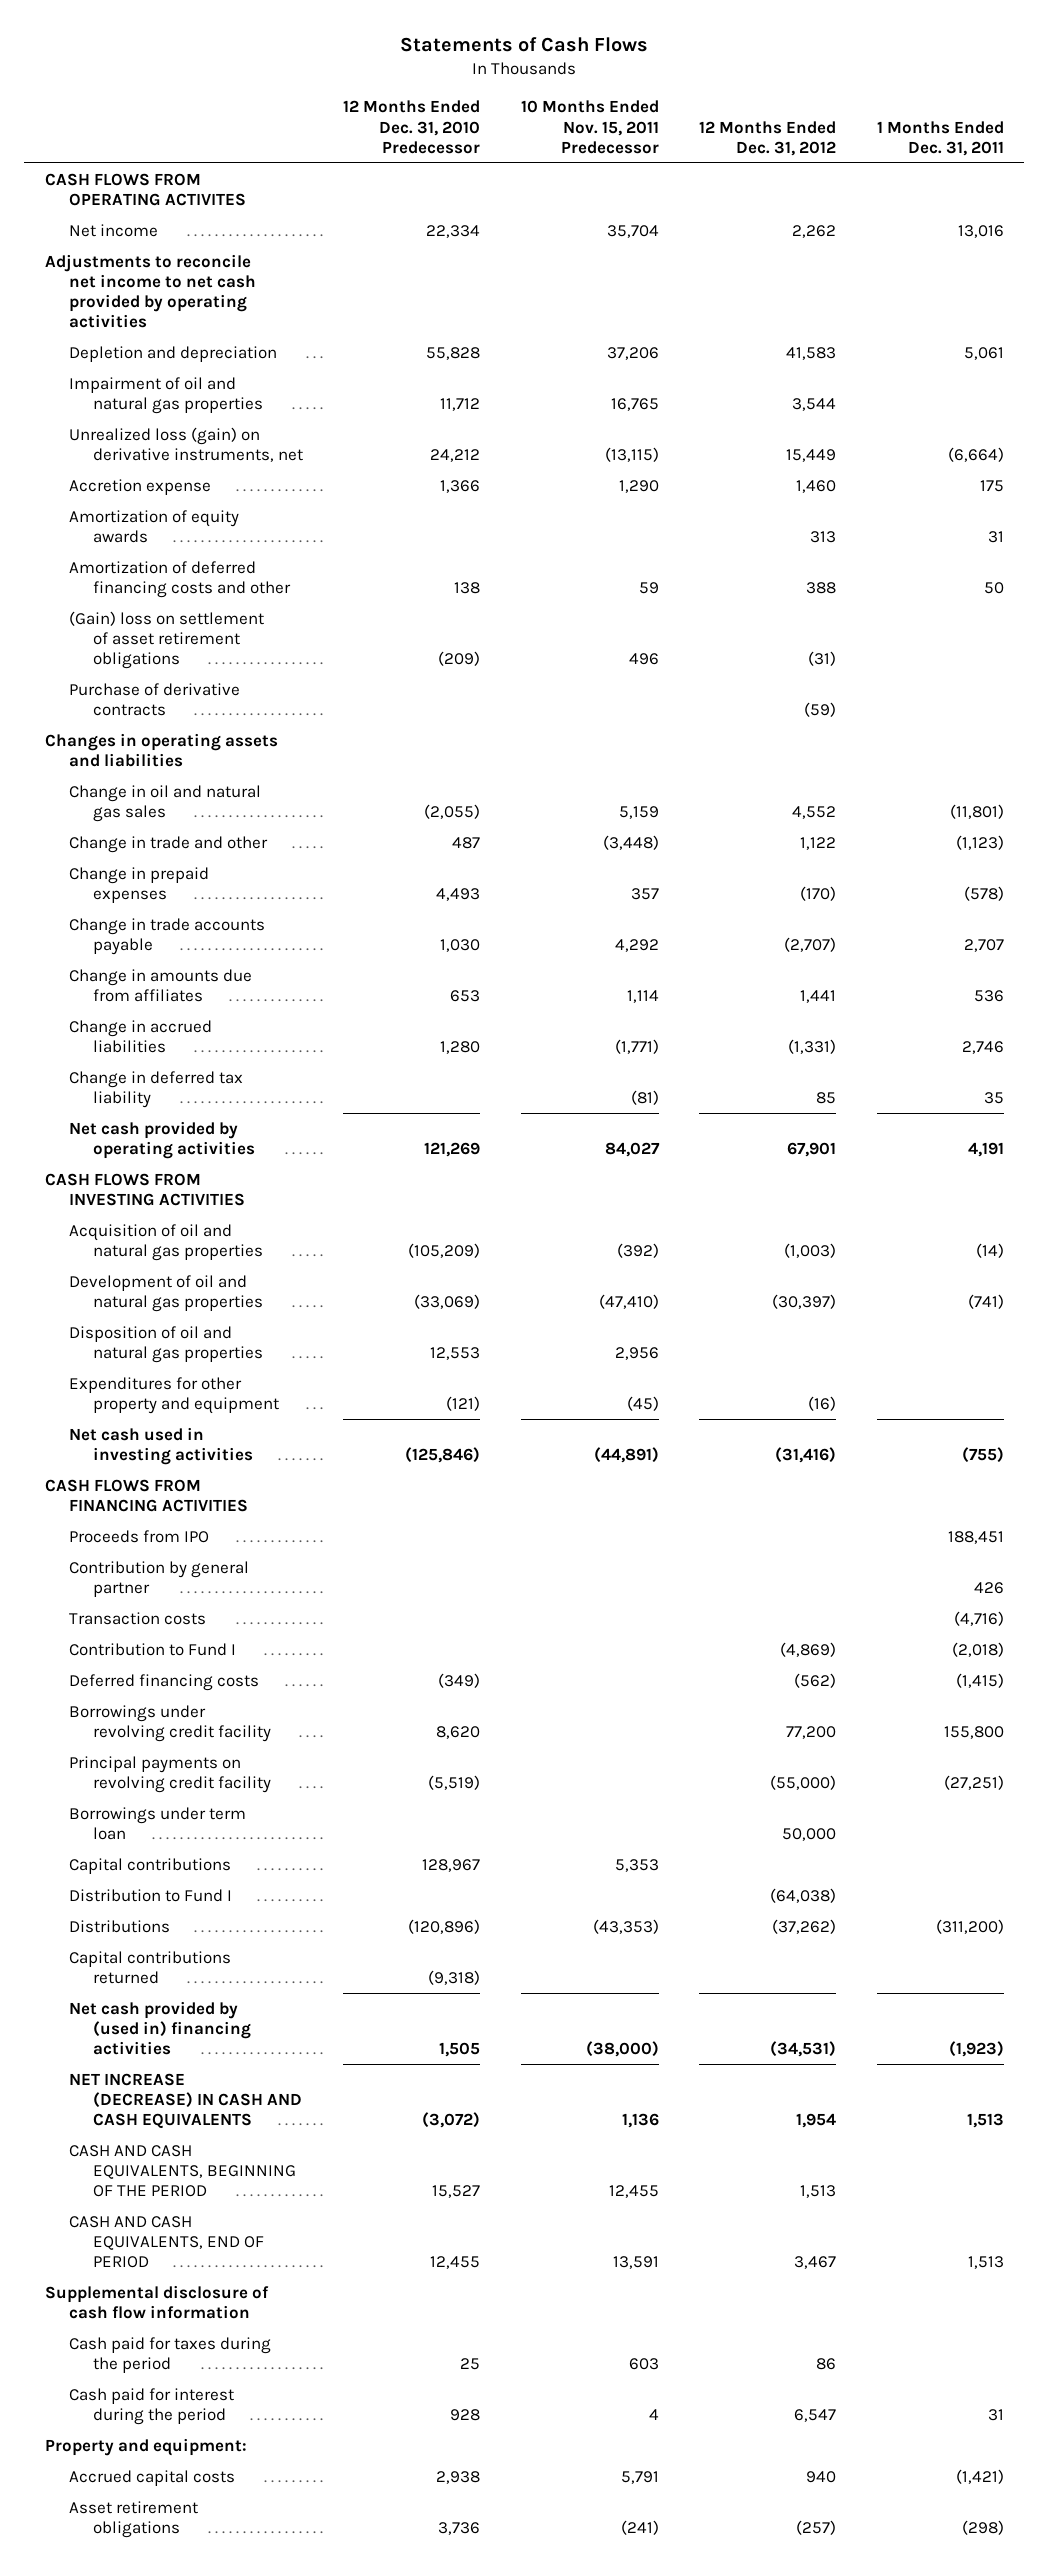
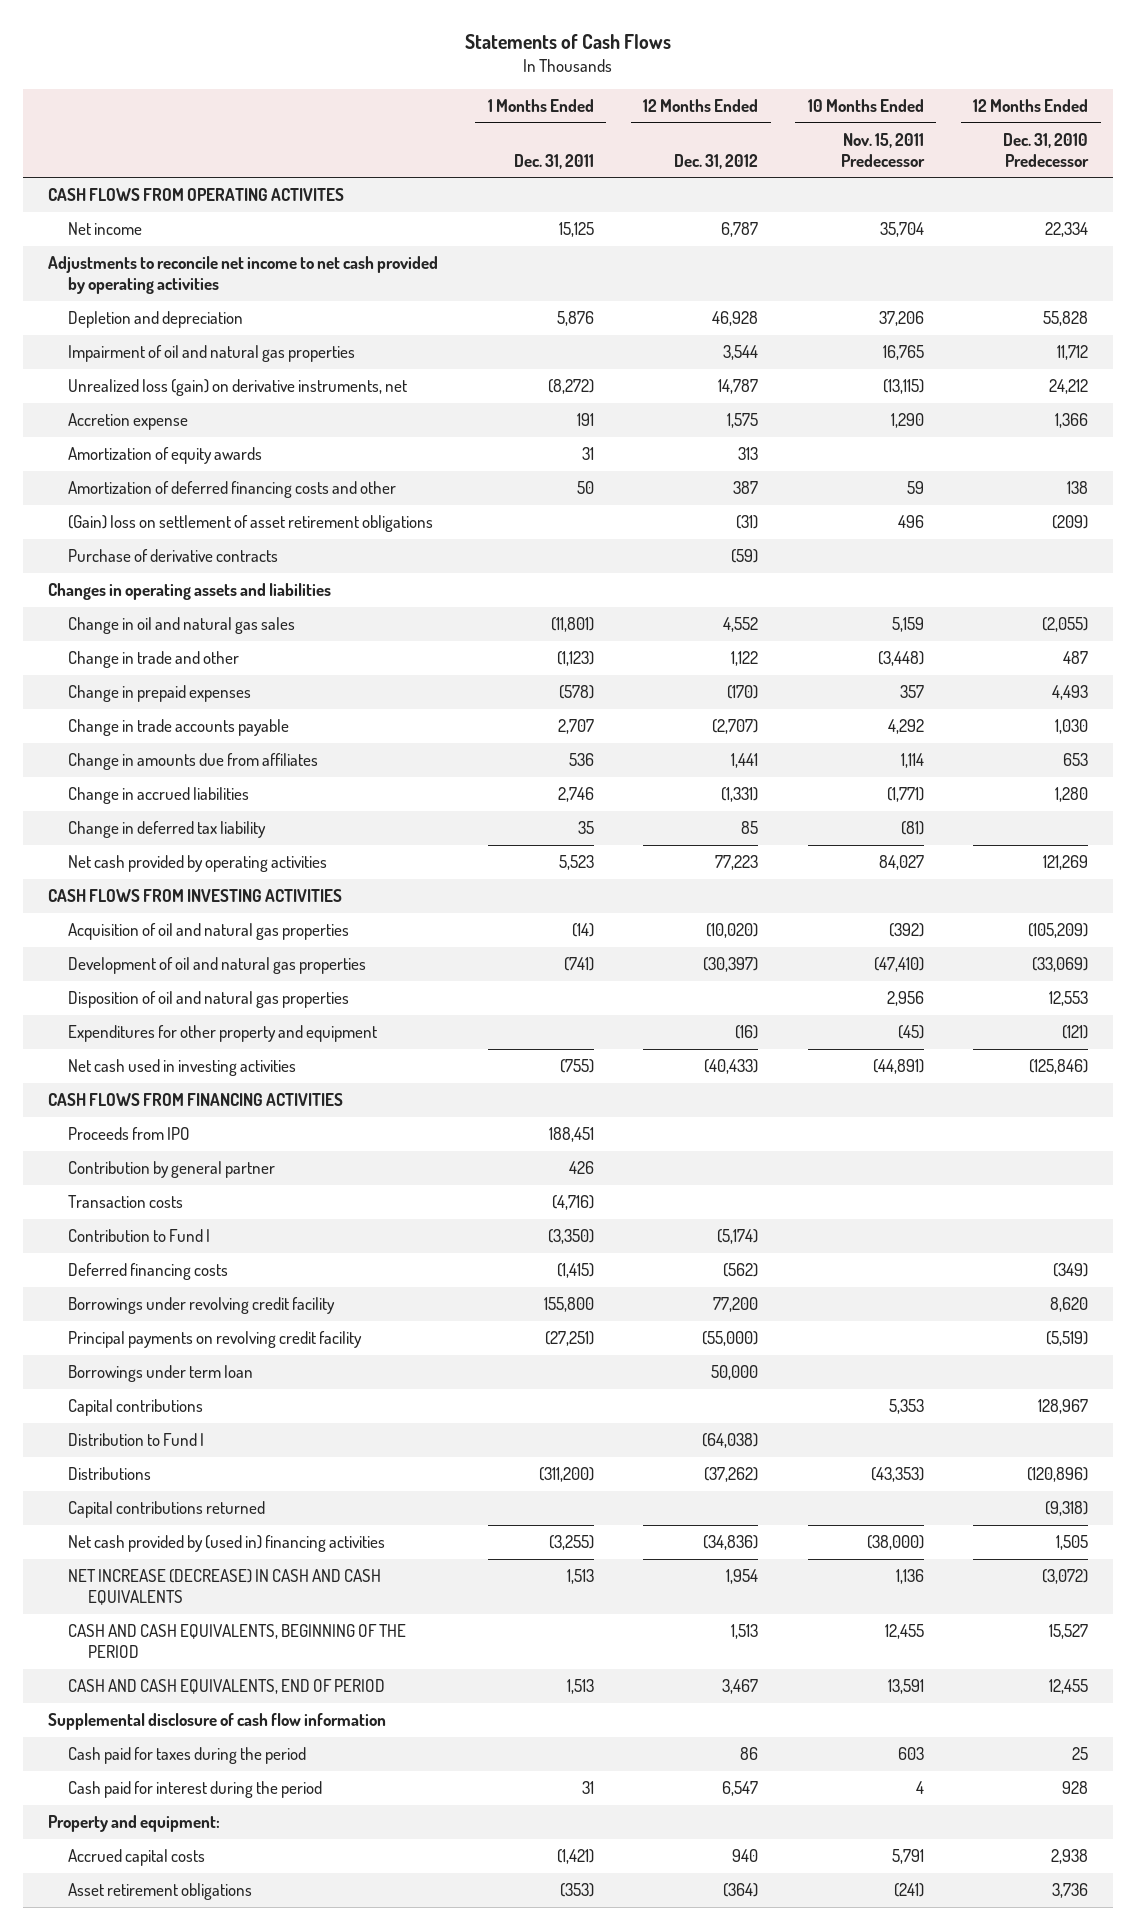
[792,224,837,238] 2,262 -> [721,221,759,237] 6,787
[957,224,1004,238] 13,016 -> [558,221,594,237] 15,125
[786,346,837,360] 41,583 -> [712,310,759,326] 46,928
[963,346,1004,360] 5,061 -> [556,310,594,326] 5,876
[786,449,837,463] 15,449 -> [718,378,759,394] 14,787
[947,447,1004,463] (6,664) -> [547,378,594,394] (8,272)
[796,479,837,493] 1,460 -> [727,412,759,428] 1,575
[979,479,1004,492] 175 -> [576,412,594,426] 191
[806,582,837,595] 388 -> [733,480,759,494] 387
[787,1142,837,1158] 67,901 -> [715,854,759,870] 77,223
[967,1142,1004,1158] 4,191 -> [558,854,594,870] 5,523
[784,1243,837,1259] (1,003) -> [706,922,759,938] (10,020)
[775,1447,837,1464] (31,416) -> [704,1058,759,1074] (40,433)
[780,1641,837,1657] (4,869) -> [717,1228,759,1244] (5,174)
[951,1641,1004,1657] (2,018) -> [547,1228,594,1244] (3,350)
[770,2041,837,2058] (34,531) -> [703,1534,759,1550] (34,836)
[948,2041,1004,2058] (1,923) -> [548,1534,594,1550] (3,255)
[796,2520,837,2536] (257) -> [723,1882,759,1897] (364)
[961,2520,1004,2536] (298) -> [559,1882,594,1897] (353)

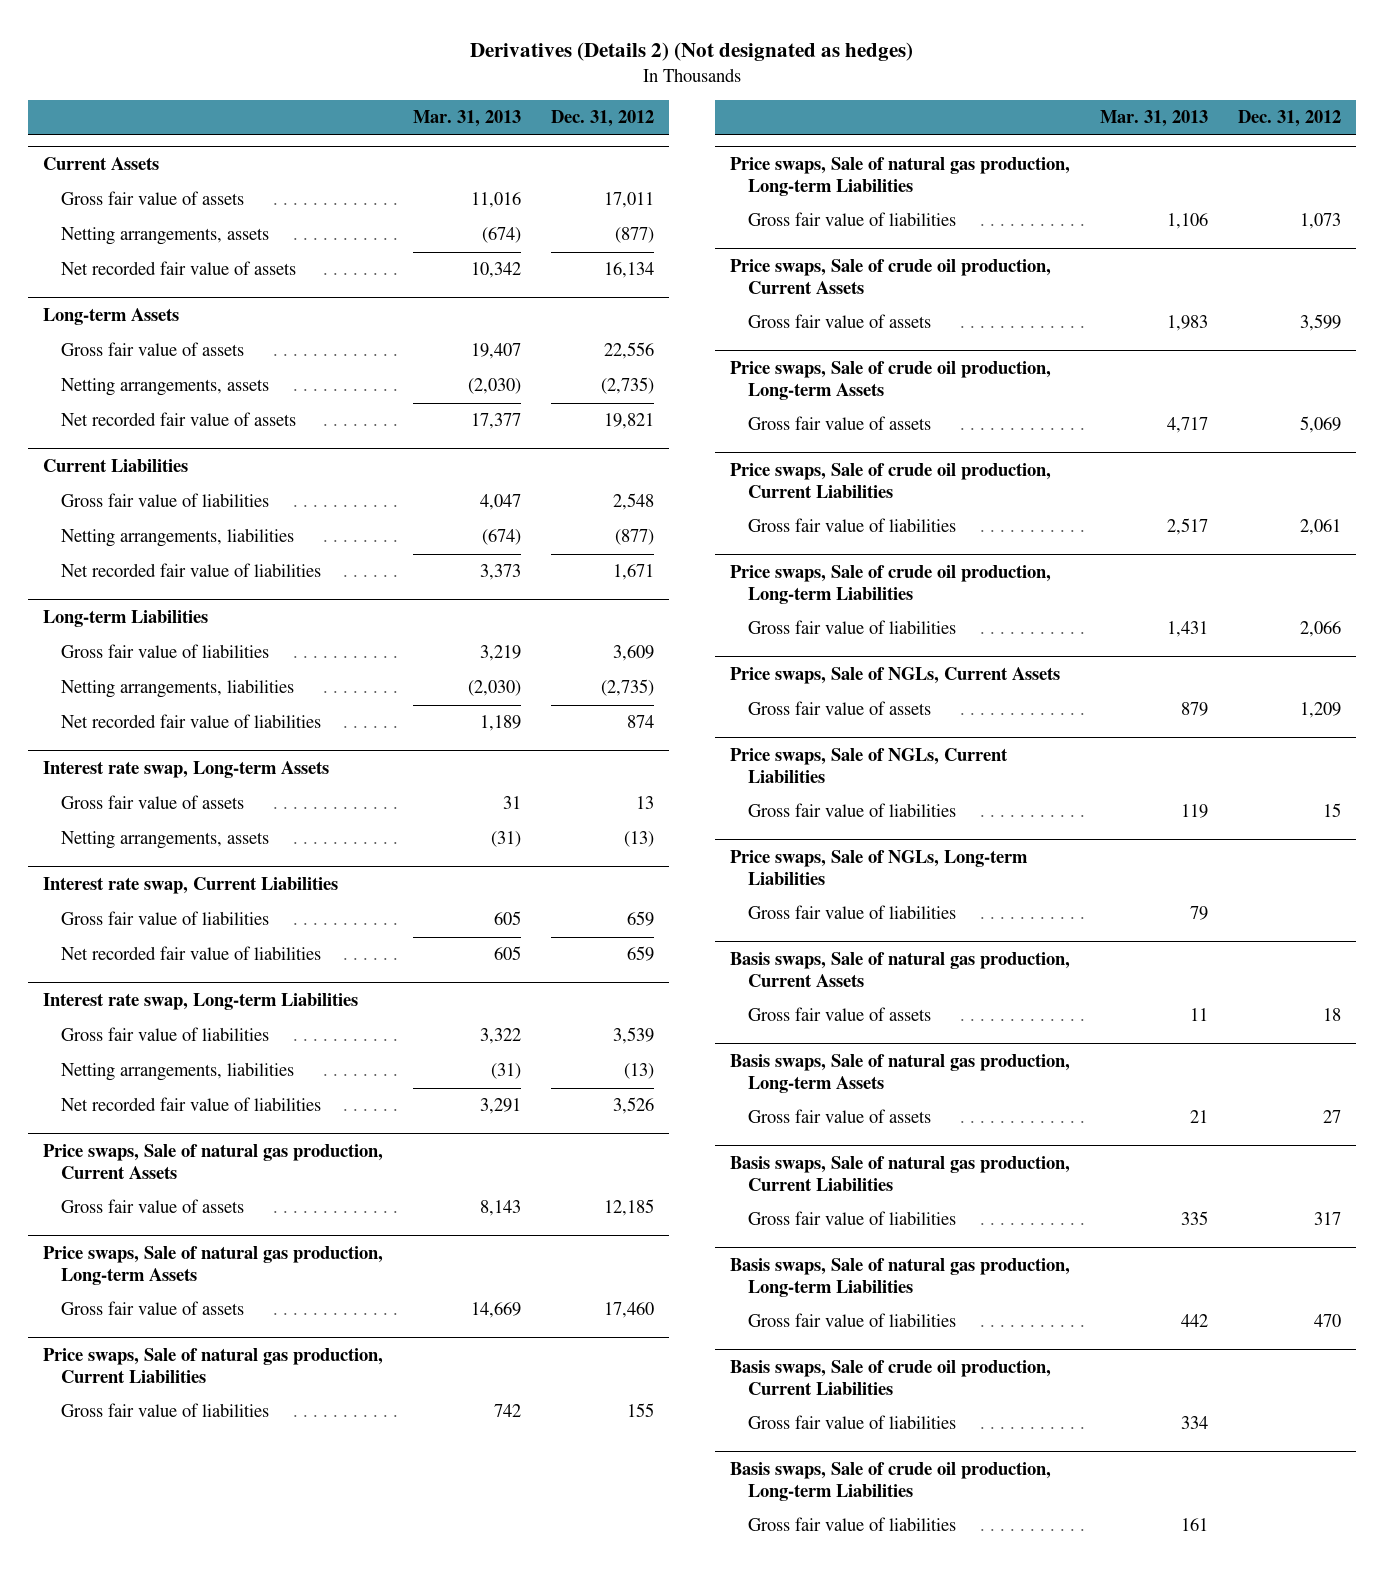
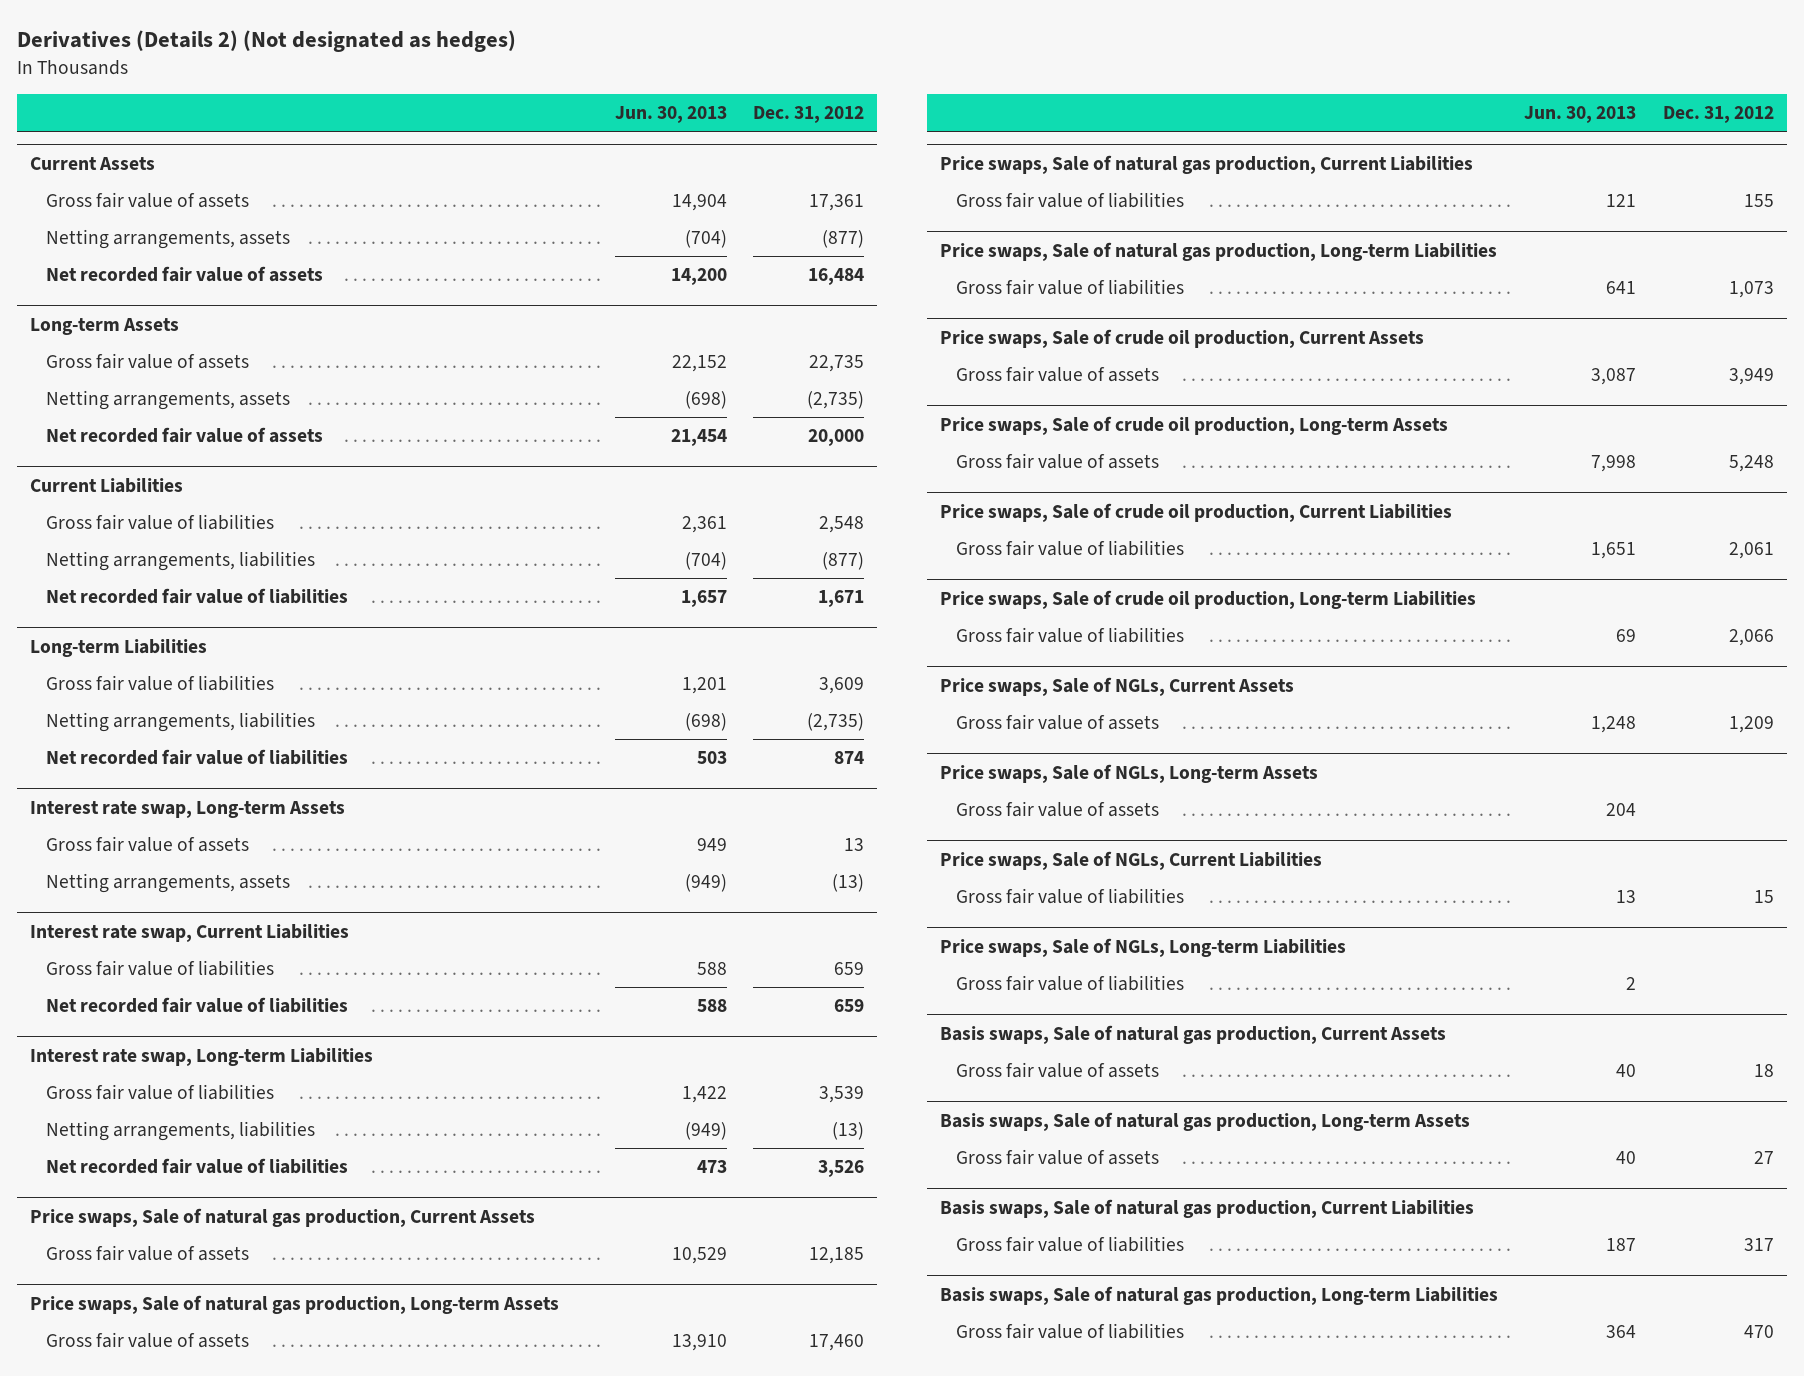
[413,110,522,128] Mar. 31, 2013 -> none
none -> [614,105,727,123] Jun. 30, 2013
[604,192,655,209] 17,011 -> [809,194,865,212] 17,361
[604,262,655,279] 16,134 -> [808,268,865,286] 16,484
[604,342,655,360] 22,556 -> [809,355,865,373] 22,735
[604,413,655,430] 19,821 -> [808,429,865,447] 20,000
[1299,314,1341,332] 3,599 -> [1728,368,1774,386] 3,949
[1299,416,1341,434] 5,069 -> [1728,455,1774,473] 5,248
none -> [939,763,1318,783] Price swaps, Sale of NGLs, Long-term Assets
none -> [956,801,1160,818] Gross fair value of assets
[730,1360,1052,1395] Basis swaps, Sale of crude oil production, Current Liabilities -> none
[747,1415,956,1430] Gross fair value of liabilities -> none
[730,1462,1052,1501] Basis swaps, Sale of crude oil production, Long-term Liabilities -> none
[747,1517,956,1532] Gross fair value of liabilities -> none

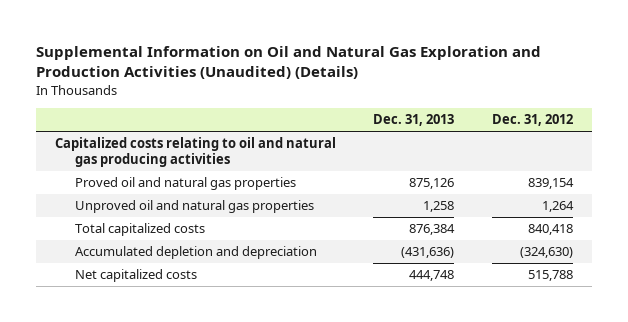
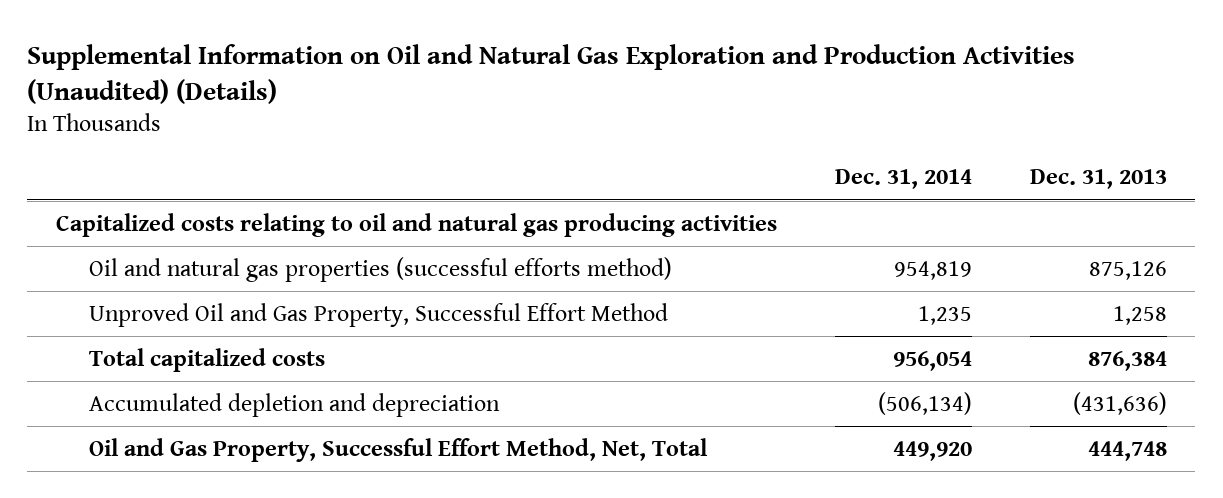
[491,114,573,127] Dec. 31, 2012 -> none
none -> [834,169,972,190] Dec. 31, 2014
[75,177,297,191] Proved oil and natural gas properties -> [88,256,672,282] Oil and natural gas properties (successful efforts method)
[75,200,315,214] Unproved oil and natural gas properties -> [88,302,668,327] Unproved Oil and Gas Property, Successful Effort Method
[75,269,198,283] Net capitalized costs -> [88,437,708,462] Oil and Gas Property, Successful Effort Method, Net, Total

